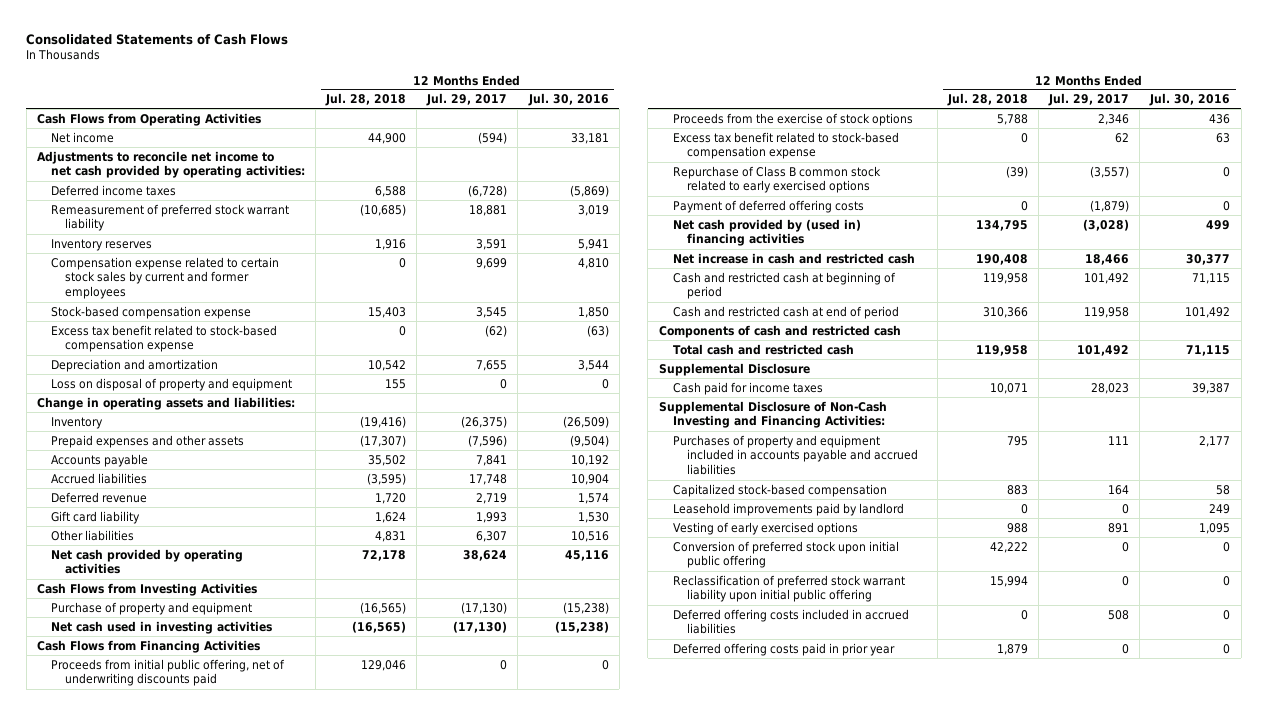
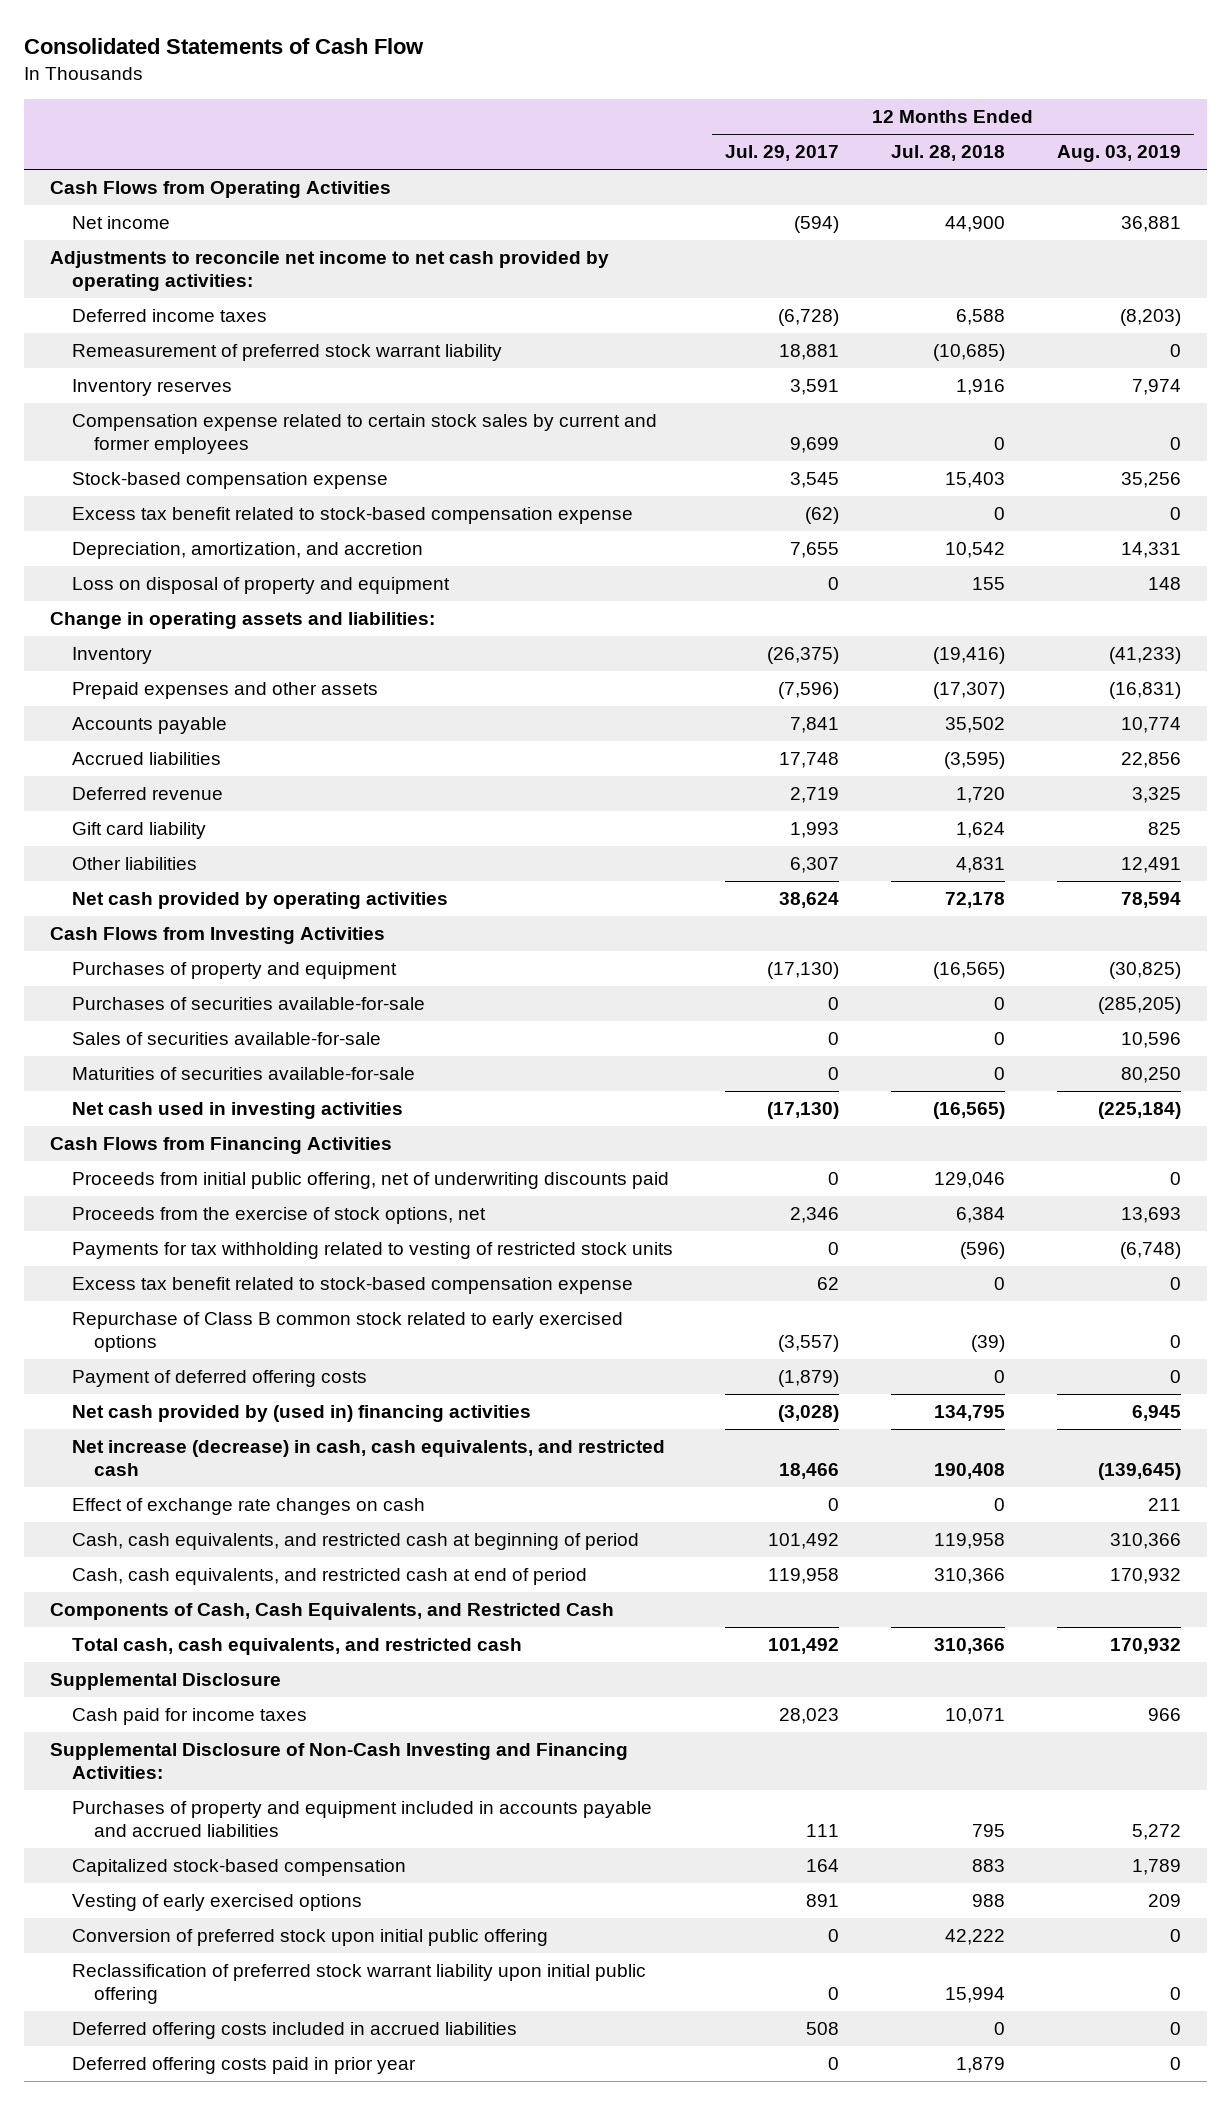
[26,33,289,45] Consolidated Statements of Cash Flows -> [24,37,425,54] Consolidated Statements of Cash Flow
[527,93,609,107] Jul. 30, 2016 -> none
none -> [1057,145,1182,163] Aug. 03, 2019
[50,358,218,372] Depreciation and amortization -> [72,542,424,560] Depreciation, amortization, and accretion
[50,601,252,615] Purchase of property and equipment -> [72,962,398,980] Purchases of property and equipment
none -> [72,997,426,1011] Purchases of securities available-for-sale
none -> [72,1032,382,1046] Sales of securities available-for-sale
none -> [72,1067,416,1081] Maturities of securities available-for-sale
[672,112,913,126] Proceeds from the exercise of stock options -> [72,1207,487,1225] Proceeds from the exercise of stock options, net
[996,113,1028,125] 5,788 -> [956,1207,1006,1224] 6,384
none -> [72,1242,674,1260] Payments for tax withholding related to vesting of restricted stock units
[672,252,915,264] Net increase in cash and restricted cash -> [72,1440,666,1477] Net increase (decrease) in cash, cash equivalents, and restricted cash
none -> [72,1498,426,1516] Effect of exchange rate changes on cash
[672,271,896,300] Cash and restricted cash at beginning of period -> [72,1533,640,1551] Cash, cash equivalents, and restricted cash at beginning of period
[672,305,899,319] Cash and restricted cash at end of period -> [72,1568,588,1586] Cash, cash equivalents, and restricted cash at end of period
[658,324,901,338] Components of cash and restricted cash -> [50,1603,615,1621] Components of Cash, Cash Equivalents, and Restricted Cash
[672,343,854,355] Total cash and restricted cash -> [72,1638,523,1656] Total cash, cash equivalents, and restricted cash
[975,344,1028,356] 119,958 -> [934,1638,1006,1655] 310,366
[672,502,904,516] Leasehold improvements paid by landlord -> none

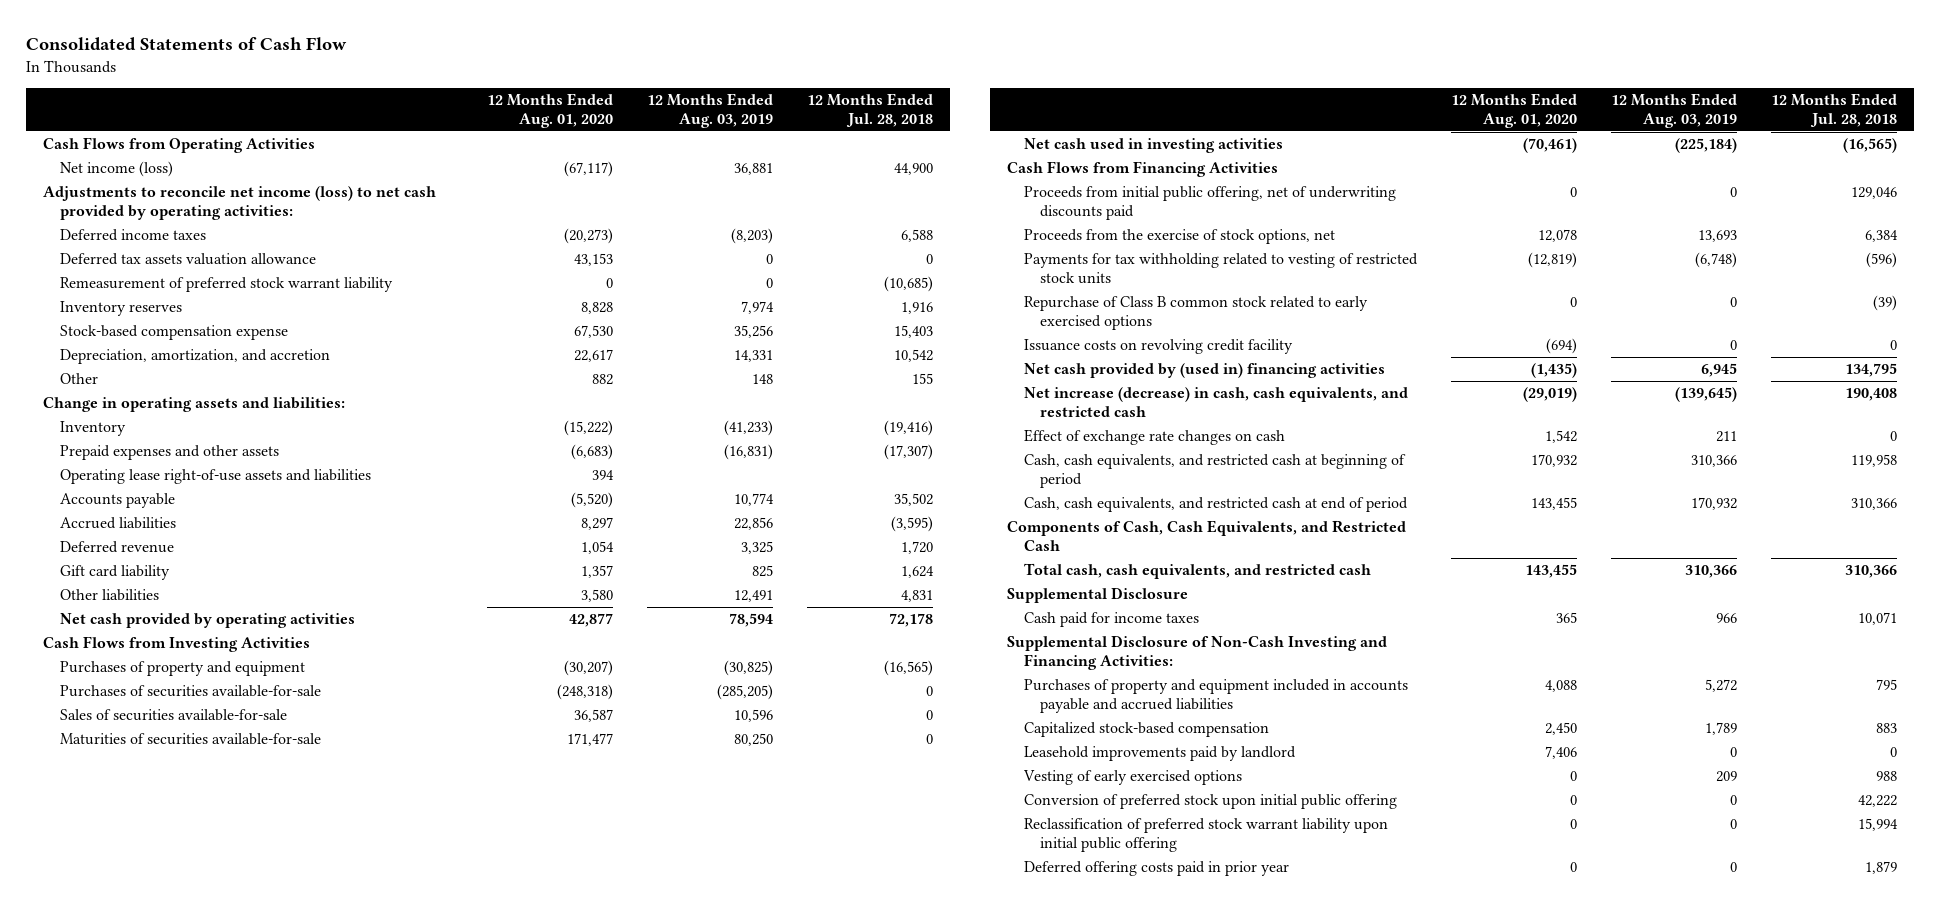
[725,145,840,162] Jul. 29, 2017 -> none
none -> [486,92,613,128] 12 Months Ended Aug. 01, 2020
[72,216,171,230] Net income -> [59,161,173,178] Net income (loss)
[50,251,610,292] Adjustments to reconcile net income to net cash provided by operating activities: -> [42,186,436,221] Adjustments to reconcile net income (loss) to net cash provided by operating activities:
none -> [59,253,316,266] Deferred tax assets valuation allowance
[72,414,658,455] Compensation expense related to certain stock sales by current and former employees -> none
[72,507,634,525] Excess tax benefit related to stock-based compensation expense -> none
[72,577,451,595] Loss on disposal of property and equipment -> [59,373,98,385] Other
none -> [59,469,371,485] Operating lease right-of-use assets and liabilities
[72,1277,634,1295] Excess tax benefit related to stock-based compensation expense -> none
[72,1370,368,1388] Payment of deferred offering costs -> none
none -> [1023,339,1293,355] Issuance costs on revolving credit facility
[1110,1638,1182,1655] 170,932 -> [1684,565,1737,579] 310,366
none -> [1023,746,1296,762] Leasehold improvements paid by landlord
[72,2022,518,2040] Deferred offering costs included in accrued liabilities -> none

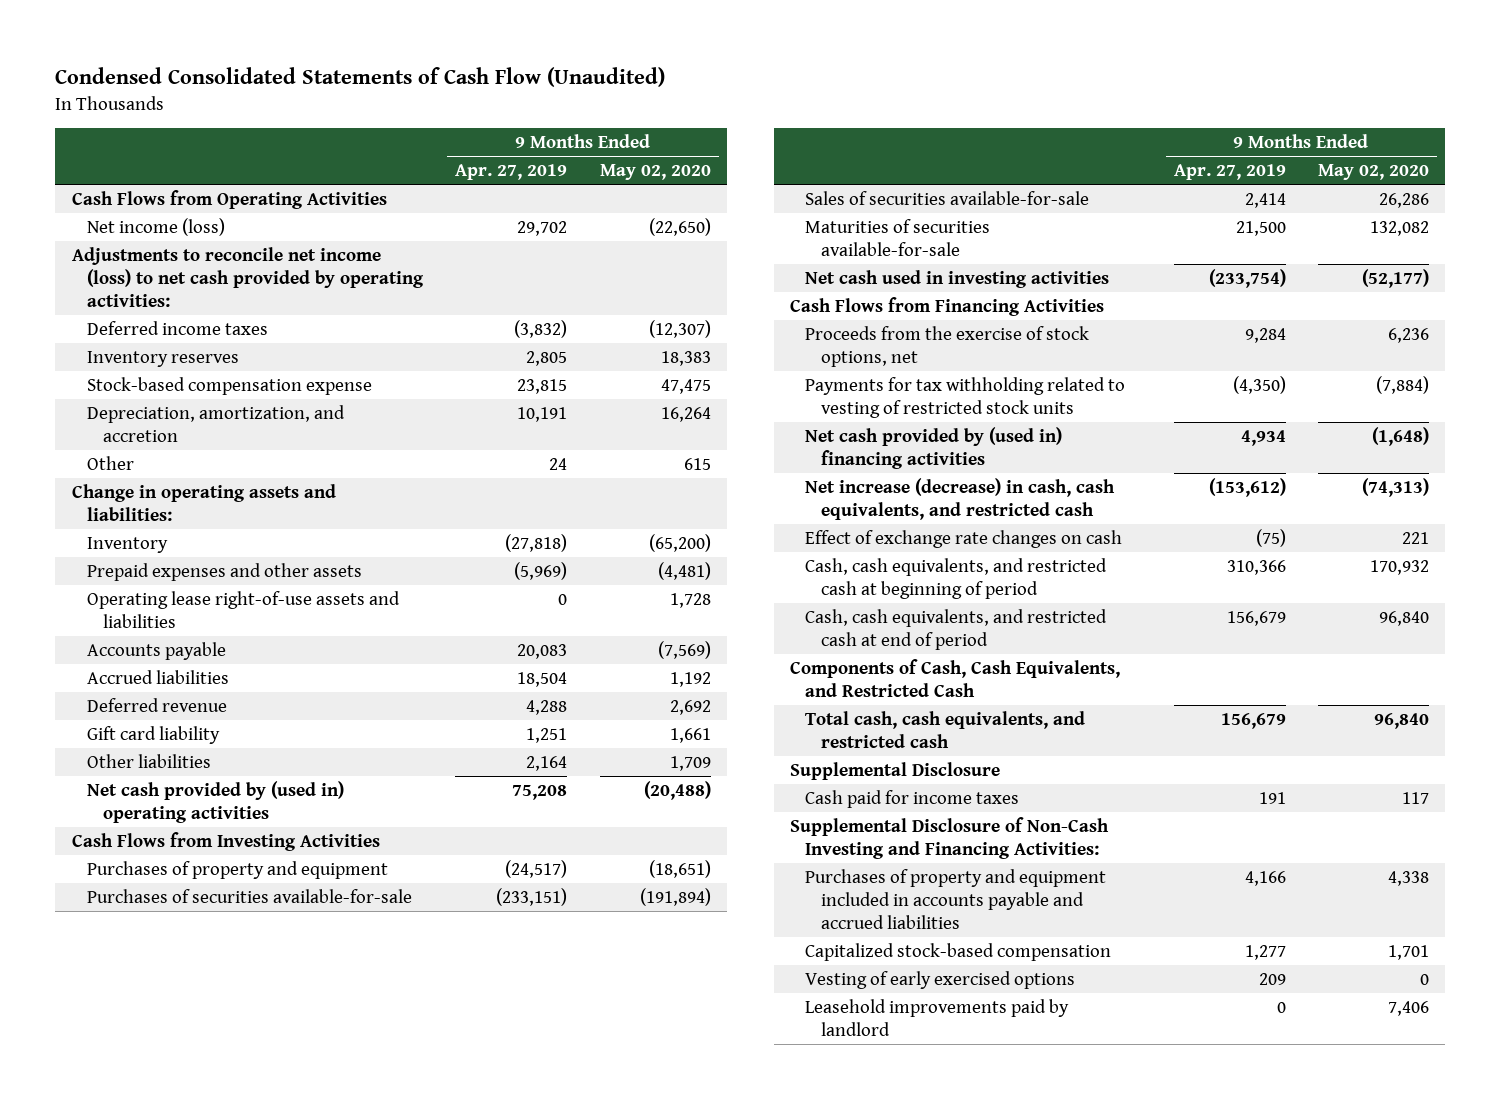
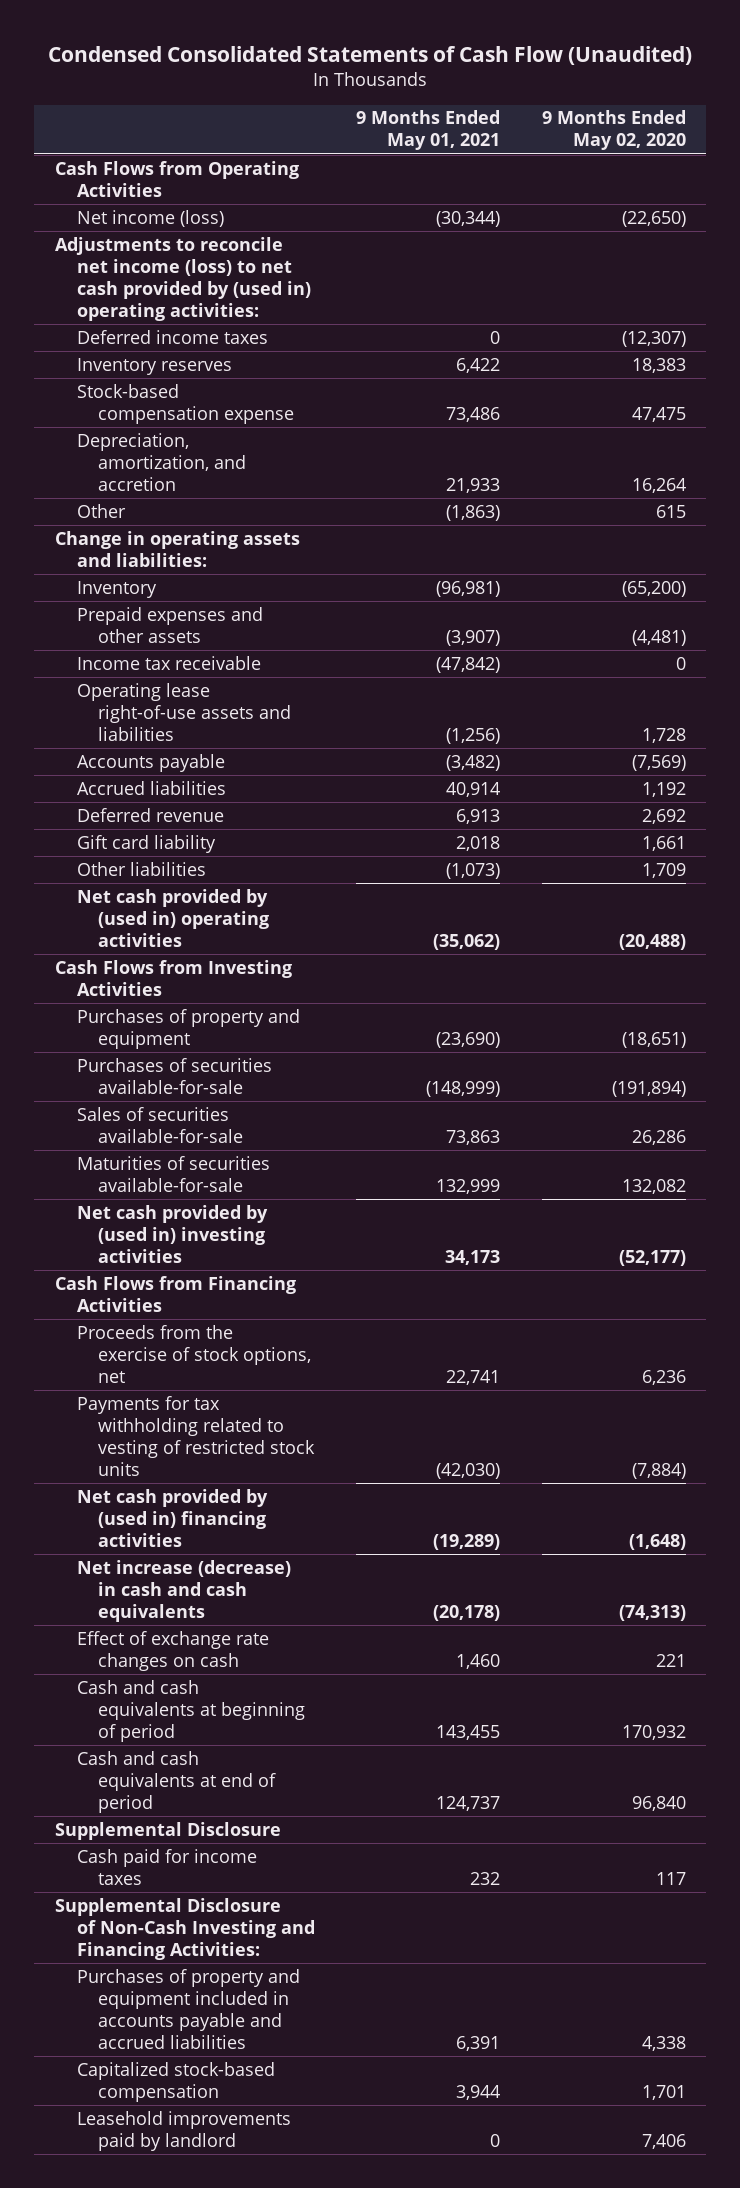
[455,163,568,180] Apr. 27, 2019 -> none
none -> [356,110,501,151] 9 Months Ended May 01, 2021
[71,246,425,307] Adjustments to reconcile net income (loss) to net cash provided by operating activities: -> [54,236,311,322] Adjustments to reconcile net income (loss) to net cash provided by (used in) operating activities:
none -> [76,655,261,670] Income tax receivable
[805,269,1110,288] Net cash used in investing activities -> [76,1204,268,1264] Net cash provided by (used in) investing activities
[805,477,1116,520] Net increase (decrease) in cash, cash equivalents, and restricted cash -> [76,1559,291,1623] Net increase (decrease) in cash and cash equivalents
[789,658,1120,697] Components of Cash, Cash Equivalents, and Restricted Cash -> none
[805,710,1086,748] Total cash, cash equivalents, and restricted cash -> none
[805,557,1108,599] Cash, cash equivalents, and restricted cash at beginning of period -> [76,1679,306,1743] Cash and cash equivalents at beginning of period
[805,608,1108,650] Cash, cash equivalents, and restricted cash at end of period -> [76,1750,277,1814] Cash and cash equivalents at end of period
[805,970,1076,989] Vesting of early exercised options -> none

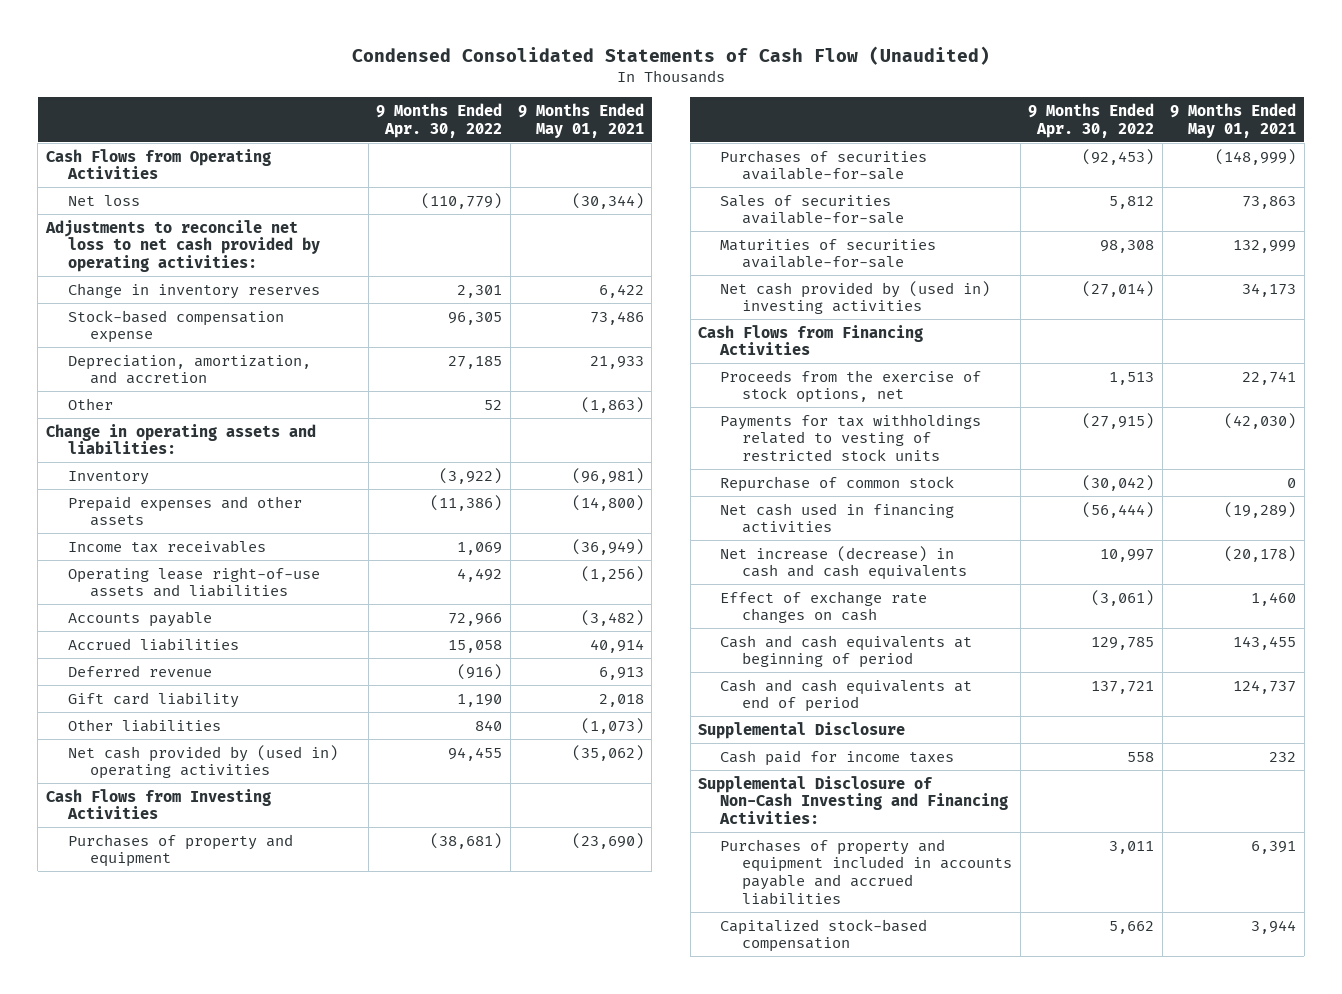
[541,110,686,151] 9 Months Ended May 02, 2020 -> none
none -> [376,103,503,138] 9 Months Ended Apr. 30, 2022
[76,329,268,344] Deferred income taxes -> none
[76,209,224,227] Net income (loss) -> [68,194,141,206] Net loss
[54,236,311,322] Adjustments to reconcile net income (loss) to net cash provided by (used in) operating activities: -> [44,219,321,273] Adjustments to reconcile net loss to net cash provided by operating activities:
[76,357,232,375] Inventory reserves -> [68,282,321,299] Change in inventory reserves
[446,629,501,646] (3,907) -> [572,494,645,511] (14,800)
[76,655,261,670] Income tax receivable -> [68,539,267,553] Income tax receivables
[436,656,501,673] (47,842) -> [572,538,645,555] (36,949)
[76,1395,316,1477] Payments for tax withholding related to vesting of restricted stock units -> [720,413,982,462] Payments for tax withholdings related to vesting of restricted stock units
none -> [720,475,955,492] Repurchase of common stock
[76,1488,268,1548] Net cash provided by (used in) financing activities -> [720,502,955,534] Net cash used in financing activities
[76,2110,291,2151] Leasehold improvements paid by landlord -> none

